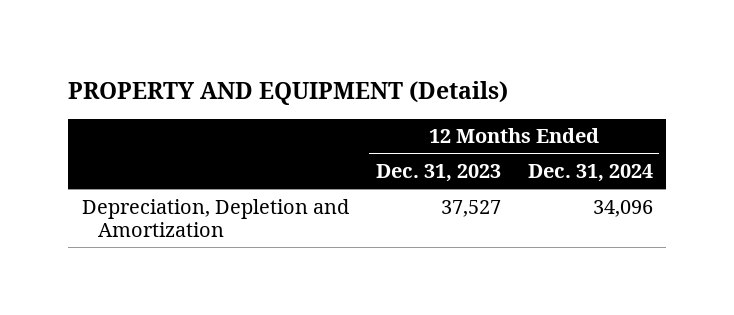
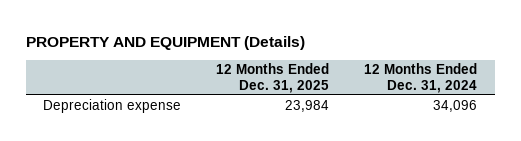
[375,164,501,183] Dec. 31, 2023 -> none
none -> [216,63,330,93] 12 Months Ended Dec. 31, 2025
[81,198,349,237] Depreciation, Depletion and Amortization -> [43,99,182,114] Depreciation expense

